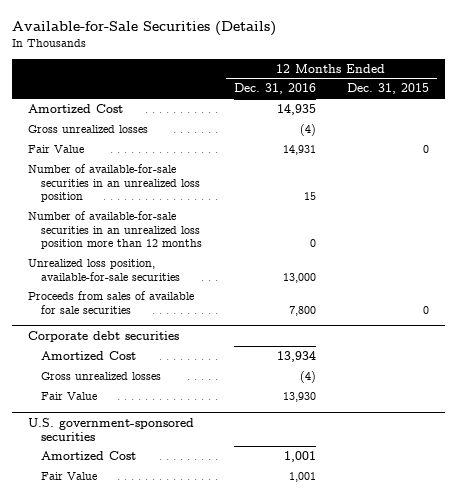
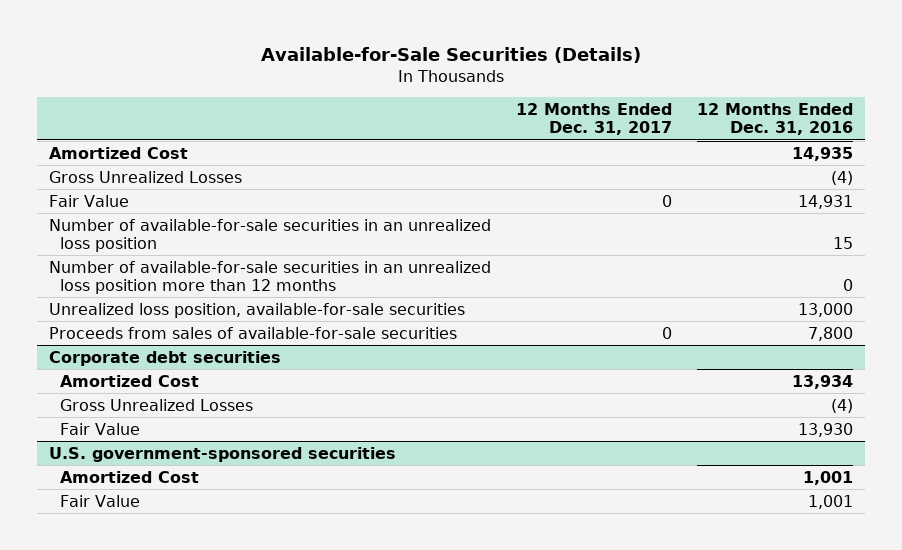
[347,83,430,95] Dec. 31, 2015 -> none
none -> [515,102,672,136] 12 Months Ended Dec. 31, 2017
[27,124,148,133] Gross unrealized losses -> [49,170,243,183] Gross Unrealized Losses
[27,290,194,314] Proceeds from sales of available for sale securities -> [49,326,458,339] Proceeds from sales of available-for-sale securities
[41,371,162,380] Gross unrealized losses -> [60,398,254,411] Gross Unrealized Losses

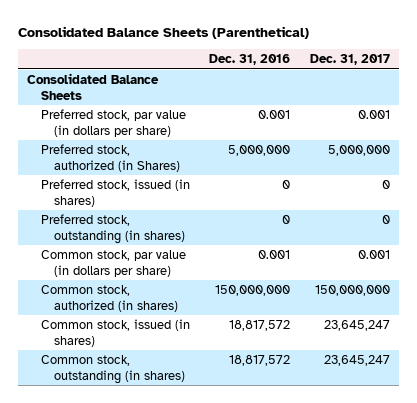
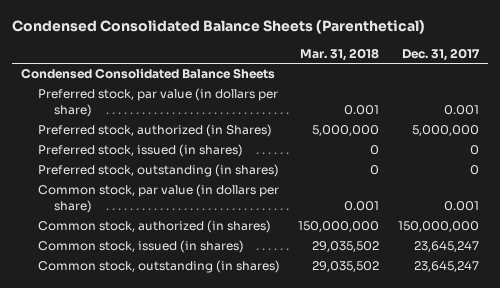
[17,25,309,39] Consolidated Balance Sheets (Parenthetical) -> [11,19,425,34] Condensed Consolidated Balance Sheets (Parenthetical)
[209,54,291,66] Dec. 31, 2016 -> none
none -> [300,47,380,61] Mar. 31, 2018
[27,73,160,100] Consolidated Balance Sheets -> [21,68,276,80] Condensed Consolidated Balance Sheets

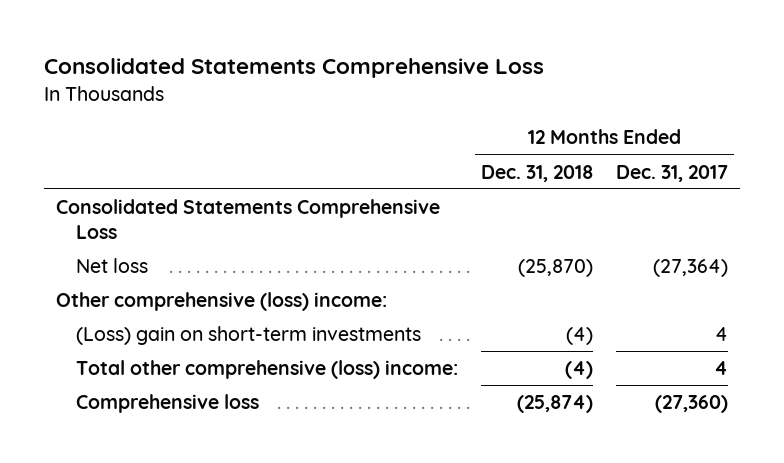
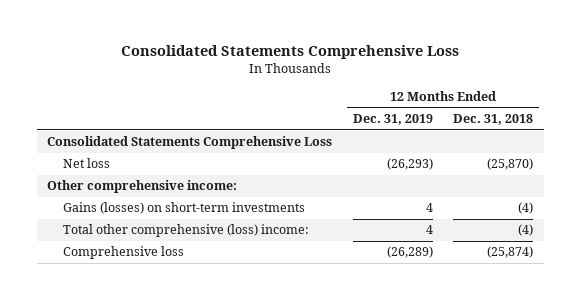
[616,164,729,182] Dec. 31, 2017 -> none
none -> [352,114,433,126] Dec. 31, 2019
[55,292,387,312] Other comprehensive (loss) income: -> [46,180,237,194] Other comprehensive income:
[75,326,421,346] (Loss) gain on short-term investments -> [62,202,305,215] Gains (losses) on short-term investments

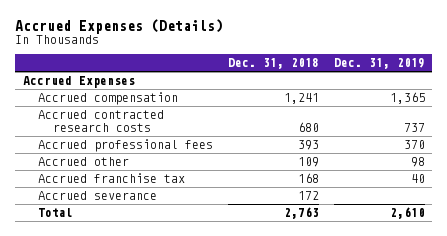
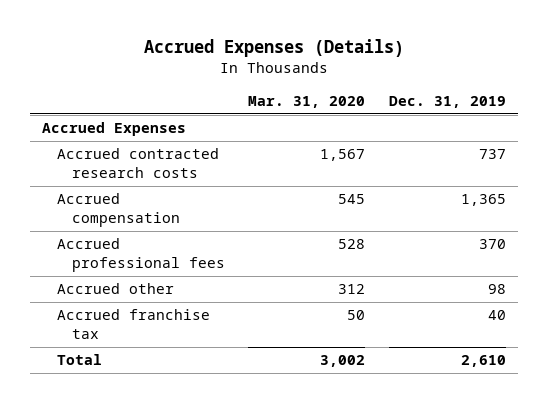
[227,58,319,70] Dec. 31, 2018 -> none
none -> [248,96,366,109] Mar. 31, 2020
[37,92,178,106] Accrued compensation -> [57,193,180,228] Accrued compensation
[37,191,157,201] Accrued severance -> none

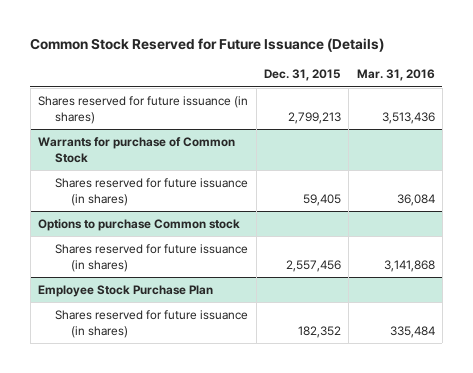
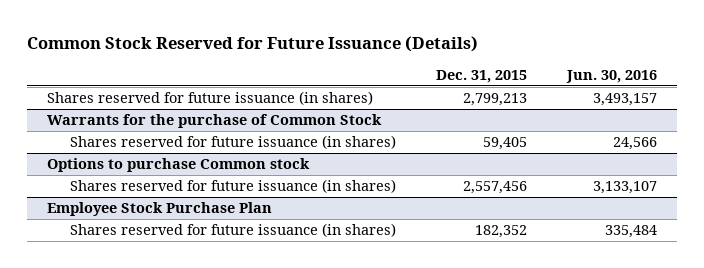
[356,69,435,82] Mar. 31, 2016 -> none
none -> [566,69,658,83] Jun. 30, 2016
[38,136,236,163] Warrants for purchase of Common Stock -> [47,114,383,129] Warrants for the purchase of Common Stock

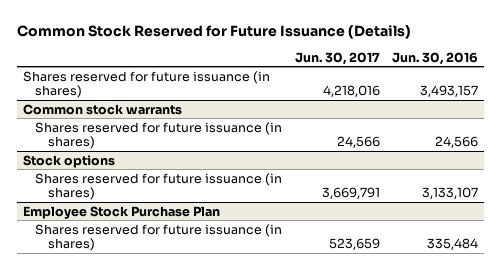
[435,69,527,83] Dec. 31, 2015 -> none
none -> [294,51,380,65] Jun. 30, 2017
[47,114,383,129] Warrants for the purchase of Common Stock -> [22,103,182,115] Common stock warrants
[47,158,311,173] Options to purchase Common stock -> [22,154,115,168] Stock options

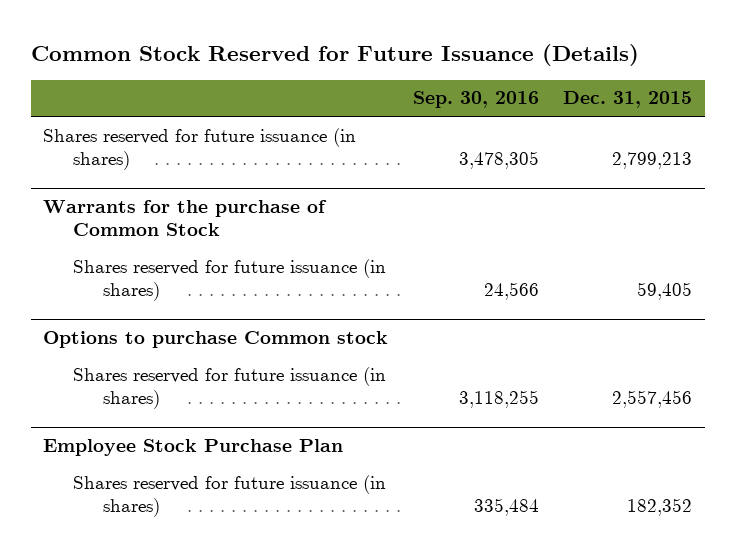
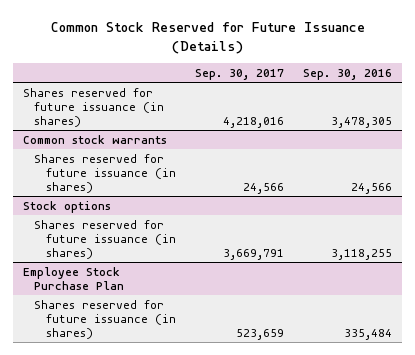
[563,91,693,109] Dec. 31, 2015 -> none
none -> [195,68,285,80] Sep. 30, 2017
[43,200,328,237] Warrants for the purchase of Common Stock -> [22,134,167,144] Common stock warrants
[43,331,389,349] Options to purchase Common stock -> [22,200,111,213] Stock options

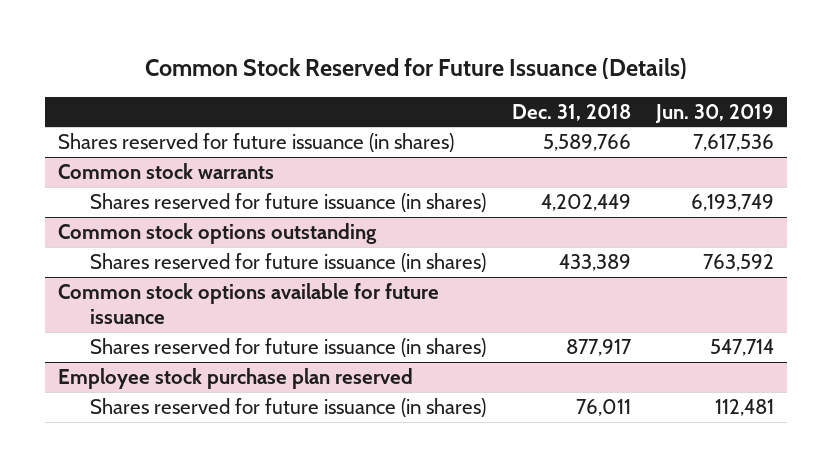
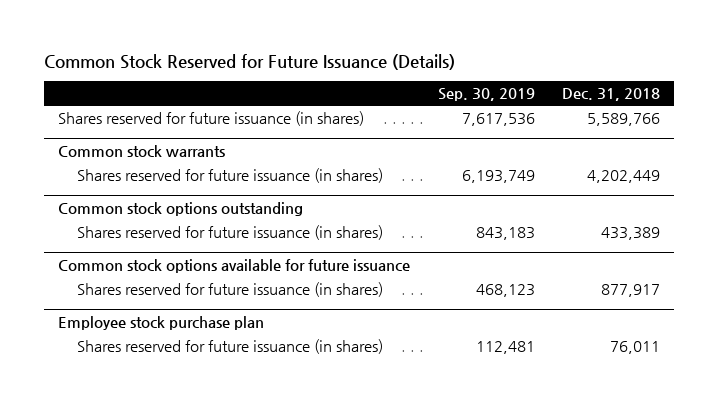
[655,103,775,123] Jun. 30, 2019 -> none
none -> [437,88,535,102] Sep. 30, 2019
[57,368,413,390] Employee stock purchase plan reserved -> [58,315,265,330] Employee stock purchase plan

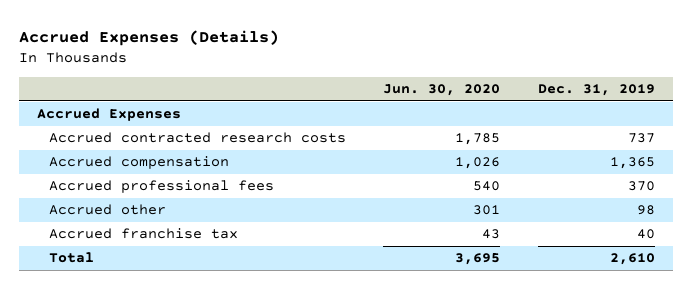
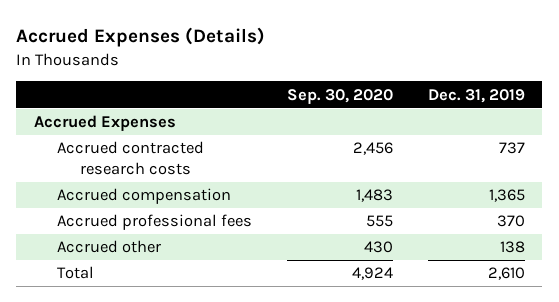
[383,84,501,97] Jun. 30, 2020 -> none
none -> [286,88,393,104] Sep. 30, 2020
[49,228,239,240] Accrued franchise tax -> none
[636,205,655,216] 98 -> [499,241,525,254] 138

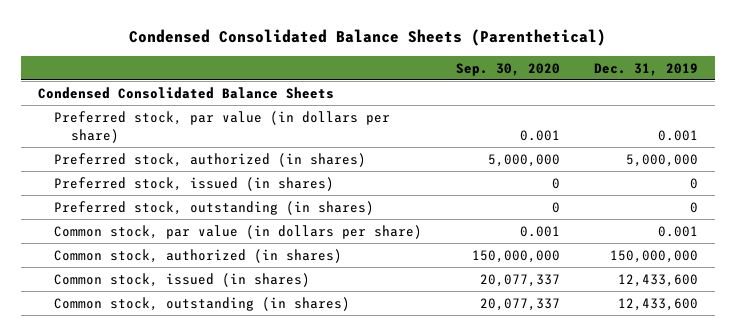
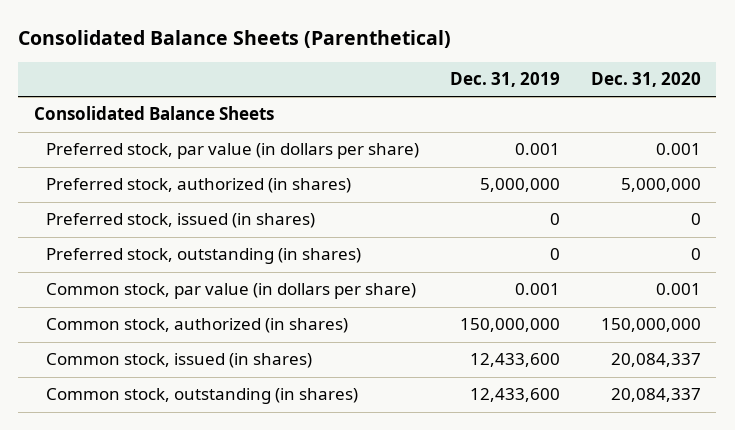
[128,29,606,47] Condensed Consolidated Balance Sheets (Parenthetical) -> [18,29,452,48] Consolidated Balance Sheets (Parenthetical)
[455,62,560,76] Sep. 30, 2020 -> none
none -> [590,72,701,88] Dec. 31, 2020
[37,86,334,99] Condensed Consolidated Balance Sheets -> [33,106,274,121] Consolidated Balance Sheets

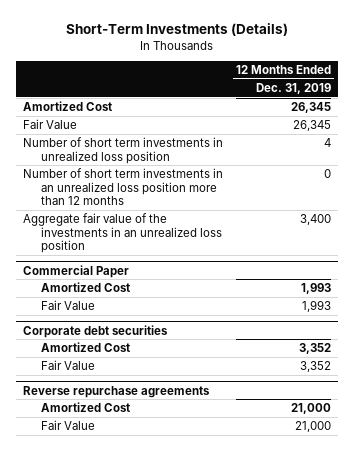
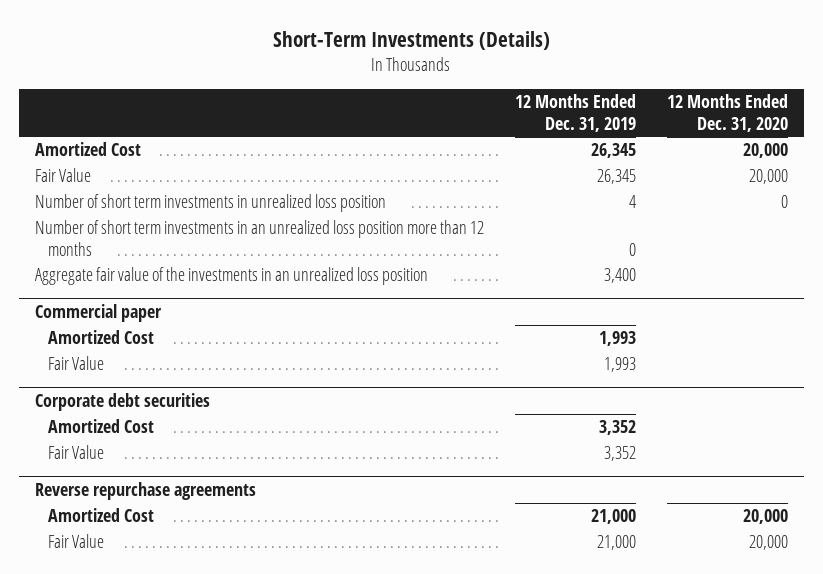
none -> [667,94,789,132] 12 Months Ended Dec. 31, 2020
[22,264,129,278] Commercial Paper -> [34,304,162,323] Commercial paper

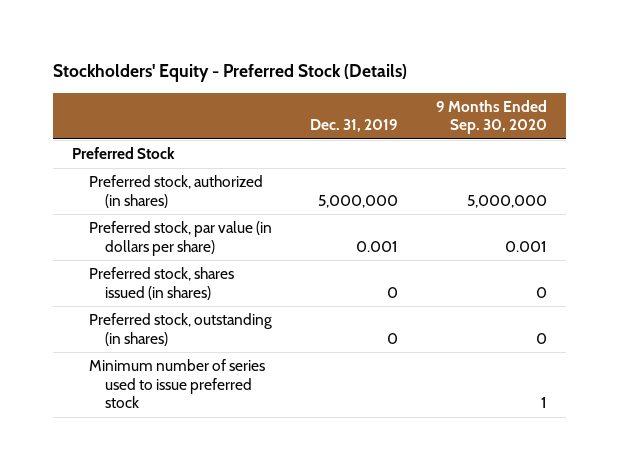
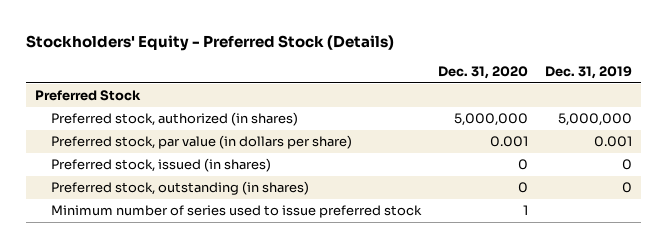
[436,99,548,135] 9 Months Ended Sep. 30, 2020 -> none
none -> [438,66,529,80] Dec. 31, 2020
[88,267,234,300] Preferred stock, shares issued (in shares) -> [51,158,272,173] Preferred stock, issued (in shares)

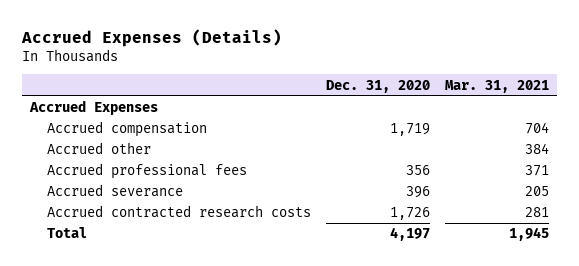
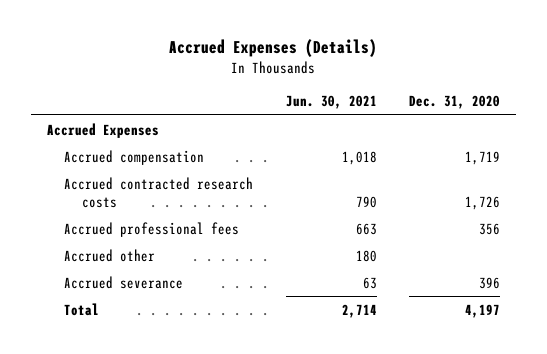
[445,79,550,93] Mar. 31, 2021 -> none
none -> [285,95,377,110] Jun. 30, 2021
[46,205,311,219] Accrued contracted research costs -> [64,176,254,208] Accrued contracted research costs
[46,142,151,155] Accrued other -> [64,248,156,262] Accrued other

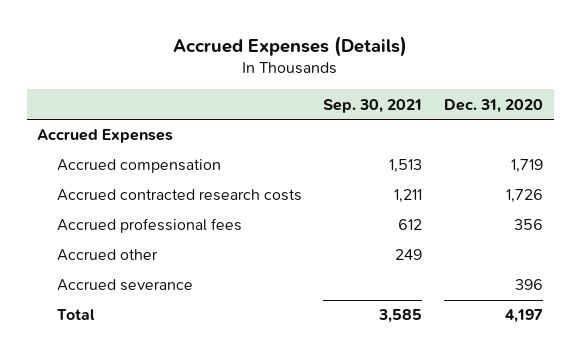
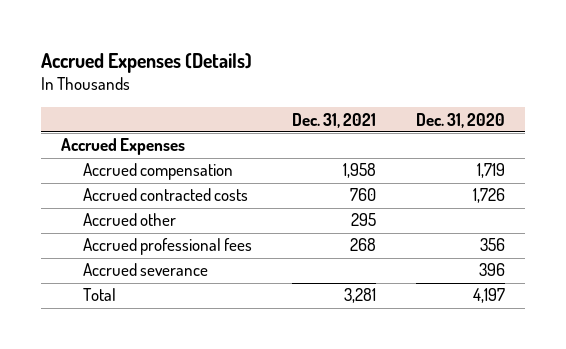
[323,98,423,113] Sep. 30, 2021 -> none
none -> [291,112,376,128] Dec. 31, 2021
[56,189,302,202] Accrued contracted research costs -> [82,188,248,202] Accrued contracted costs
[56,218,242,234] Accrued professional fees -> [82,238,252,256] Accrued professional fees

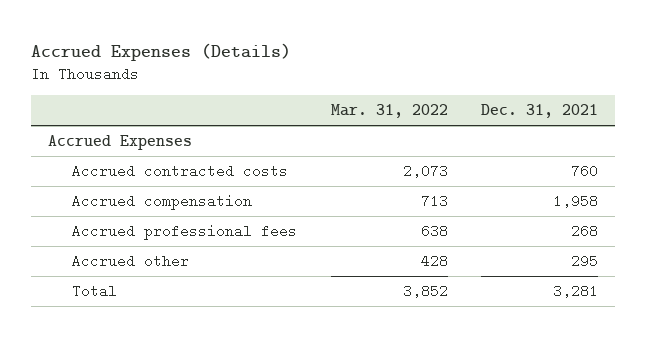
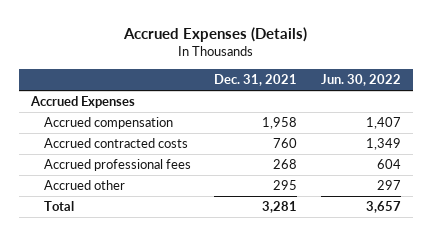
[330,104,448,119] Mar. 31, 2022 -> none
none -> [320,74,401,87] Jun. 30, 2022
[71,163,288,178] Accrued contracted costs -> [43,138,188,149] Accrued contracted costs

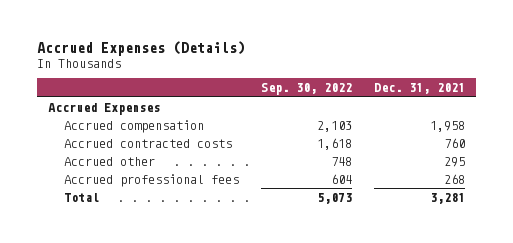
[320,74,401,87] Jun. 30, 2022 -> none
none -> [261,83,353,96] Sep. 30, 2022
[43,159,191,172] Accrued professional fees -> [64,174,240,188] Accrued professional fees

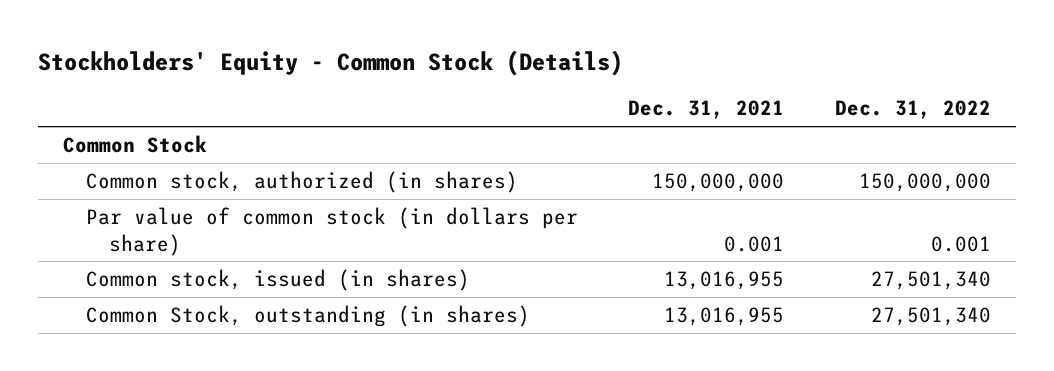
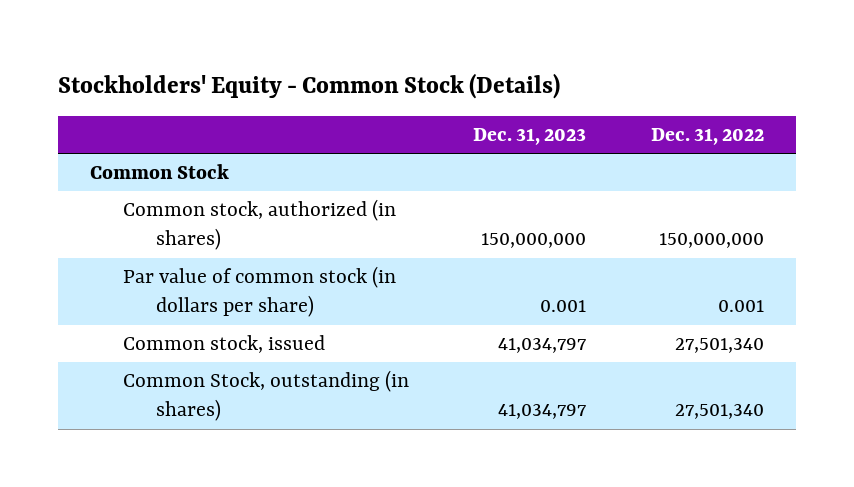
[628,100,785,120] Dec. 31, 2021 -> none
none -> [473,128,587,146] Dec. 31, 2023
[85,269,470,292] Common stock, issued (in shares) -> [122,335,325,354] Common stock, issued

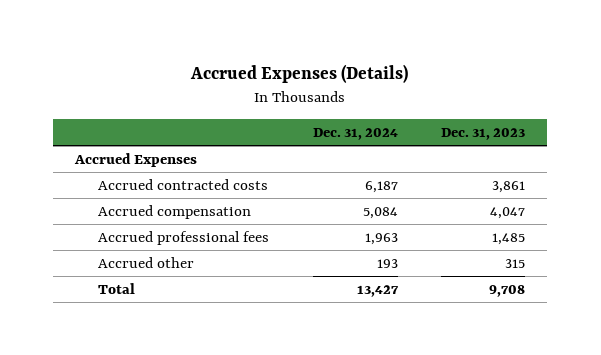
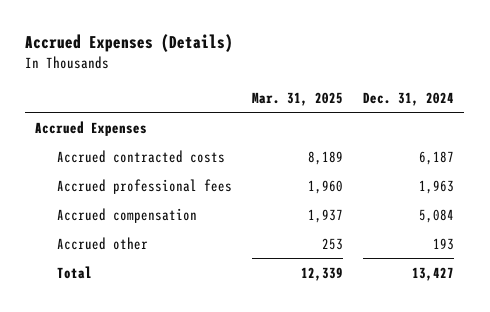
[441,127,526,140] Dec. 31, 2023 -> none
none -> [251,91,343,106] Mar. 31, 2025
[97,204,251,219] Accrued compensation -> [56,207,197,223] Accrued compensation

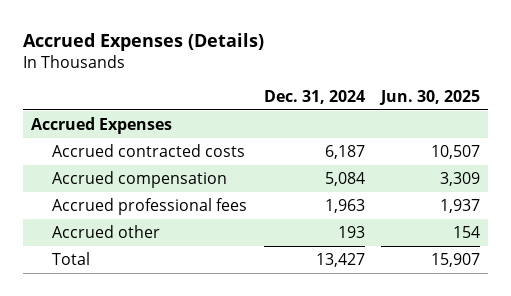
[251,91,343,106] Mar. 31, 2025 -> none
none -> [379,89,481,105] Jun. 30, 2025
[56,178,232,194] Accrued professional fees -> [52,197,248,215] Accrued professional fees

